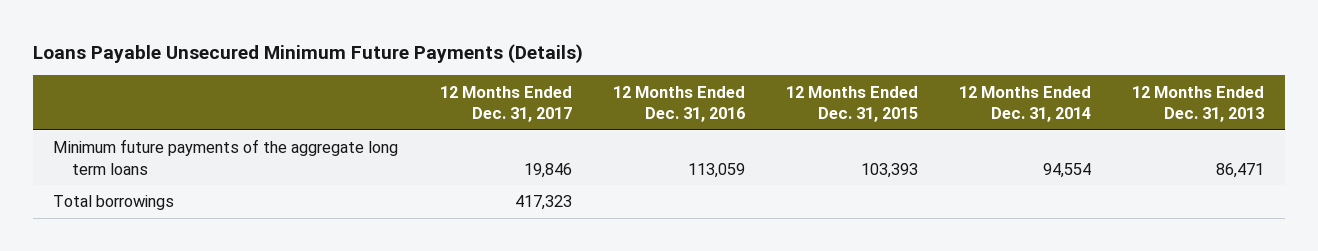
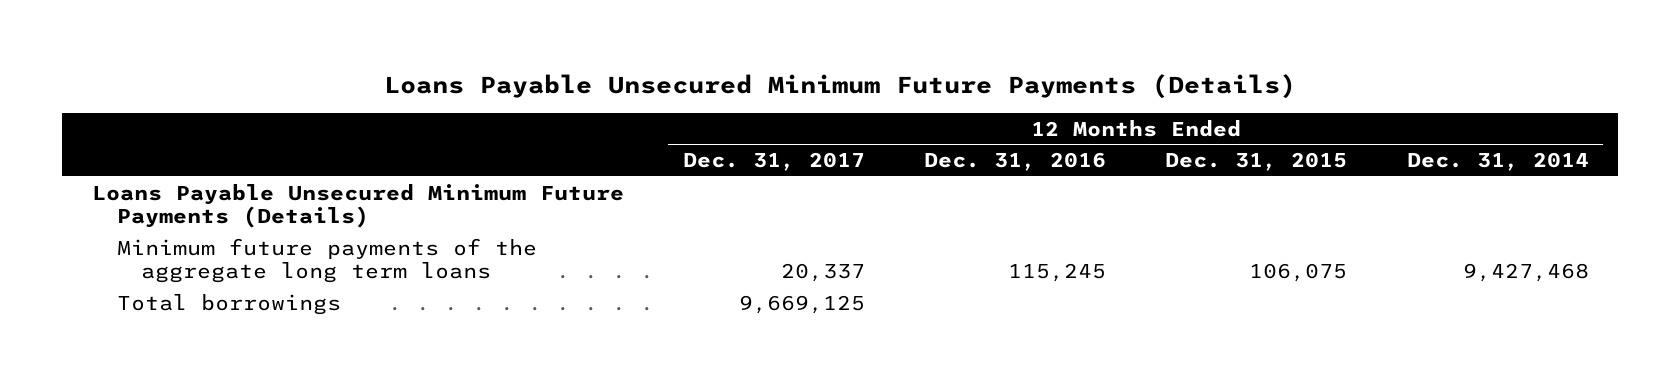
[1132,85,1265,123] 12 Months Ended Dec. 31, 2013 -> none
none -> [91,183,624,228] Loans Payable Unsecured Minimum Future Payments (Details)
[523,162,572,178] 19,846 -> [781,262,866,282] 20,337
[687,162,745,178] 113,059 -> [1008,262,1107,282] 115,245
[860,162,918,178] 103,393 -> [1249,262,1348,282] 106,075
[1042,162,1091,178] 94,554 -> [1462,262,1589,282] 9,427,468
[514,195,572,211] 417,323 -> [739,294,866,314] 9,669,125

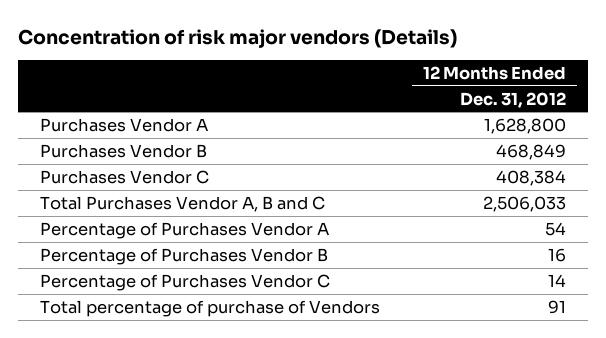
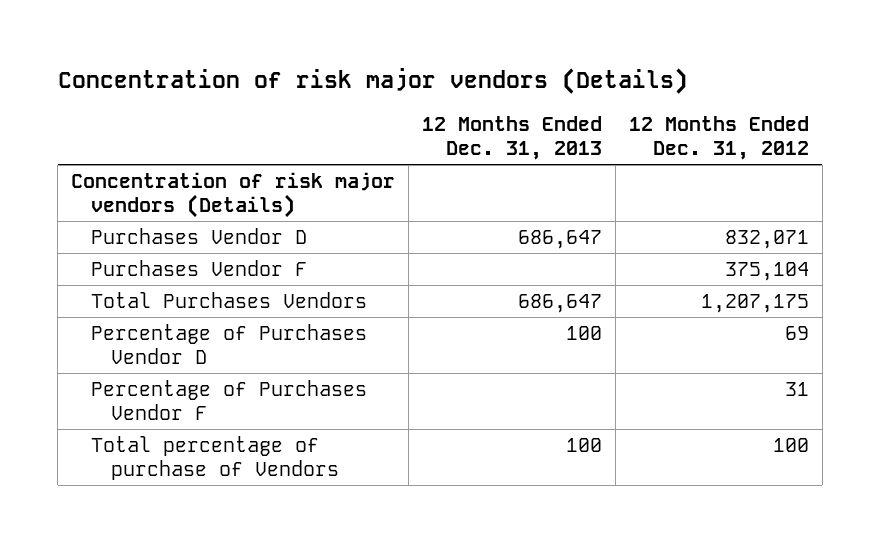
none -> [422,115,603,161] 12 Months Ended Dec. 31, 2013
[39,169,209,184] Purchases Vendor C -> none
[39,273,330,291] Percentage of Purchases Vendor C -> none
none -> [71,171,396,219] Concentration of risk major vendors (Details)
[39,117,208,132] Purchases Vendor A -> [90,227,307,244] Purchases Vendor D
[484,117,567,134] 1,628,800 -> [724,229,809,249] 832,071
[39,143,207,158] Purchases Vendor B -> [90,259,307,276] Purchases Vendor F
[496,143,567,160] 468,849 -> [724,261,809,281] 375,104
[39,195,325,212] Total Purchases Vendor A, B and C -> [90,291,367,308] Total Purchases Vendors
[483,195,567,212] 2,506,033 -> [700,293,809,313] 1,207,175
[39,221,329,239] Percentage of Purchases Vendor A -> [90,323,367,365] Percentage of Purchases Vendor D
[545,221,567,236] 54 -> [784,325,809,340] 69
[39,247,328,265] Percentage of Purchases Vendor B -> [90,379,367,421] Percentage of Purchases Vendor F
[548,247,567,262] 16 -> [784,381,809,396] 31
[548,299,567,314] 91 -> [772,437,809,452] 100

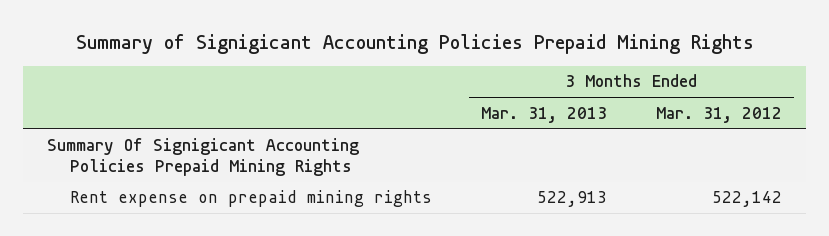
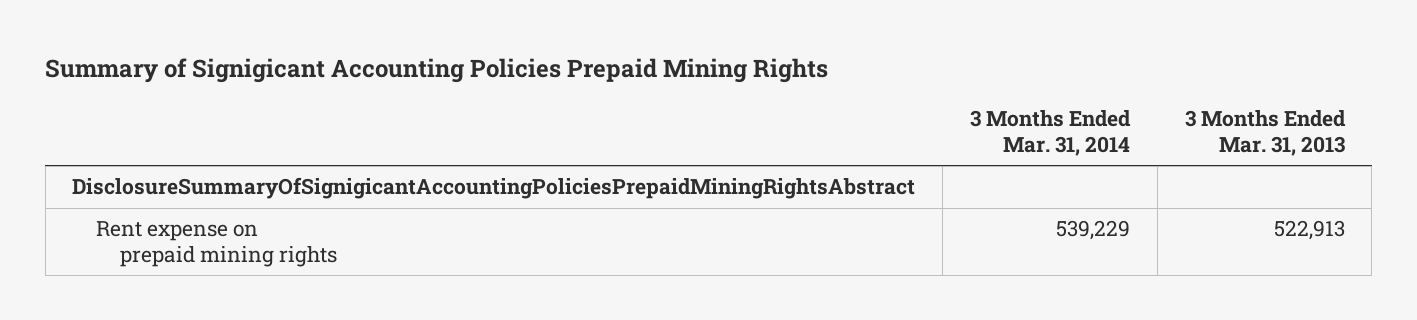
[655,106,782,123] Mar. 31, 2012 -> none
none -> [969,110,1131,156] 3 Months Ended Mar. 31, 2014
[47,138,360,176] Summary Of Signigicant Accounting Policies Prepaid Mining Rights -> [72,177,916,200] DisclosureSummaryOfSignigicantAccountingPoliciesPrepaidMiningRightsAbstract

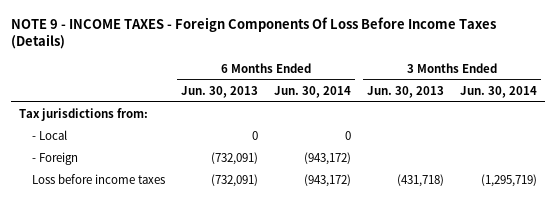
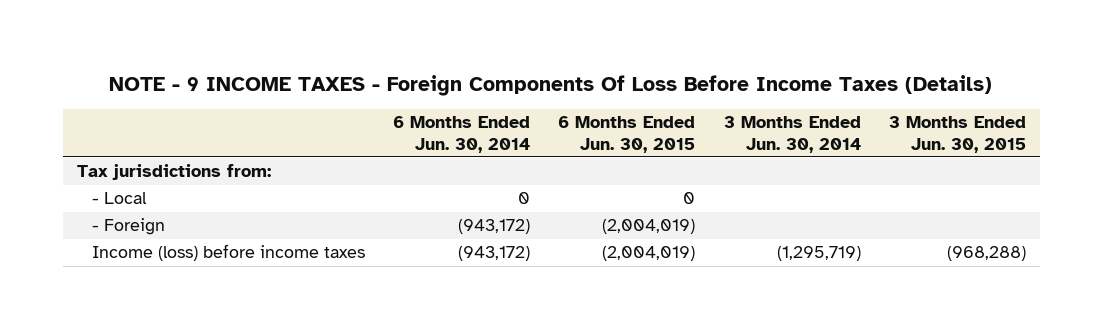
[10,16,496,50] NOTE 9 - INCOME TAXES - Foreign Components Of Loss Before Income Taxes (Details) -> [109,74,993,96] NOTE - 9 INCOME TAXES - Foreign Components Of Loss Before Income Taxes (Details)
[180,86,258,99] Jun. 30, 2013 -> none
[366,86,444,99] Jun. 30, 2013 -> none
none -> [558,116,696,153] 6 Months Ended Jun. 30, 2015
none -> [888,116,1026,153] 3 Months Ended Jun. 30, 2015
[31,174,165,185] Loss before income taxes -> [92,244,366,262] Income (loss) before income taxes

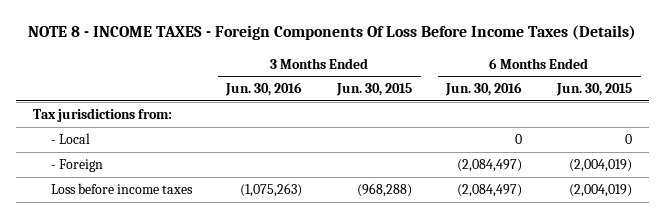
[109,74,993,96] NOTE - 9 INCOME TAXES - Foreign Components Of Loss Before Income Taxes (Details) -> [28,25,637,41] NOTE 8 - INCOME TAXES - Foreign Components Of Loss Before Income Taxes (Details)
[393,116,531,153] 6 Months Ended Jun. 30, 2014 -> none
[723,116,861,153] 3 Months Ended Jun. 30, 2014 -> none
none -> [225,82,303,97] Jun. 30, 2016
none -> [445,82,523,97] Jun. 30, 2016
[92,244,366,262] Income (loss) before income taxes -> [50,183,193,195] Loss before income taxes

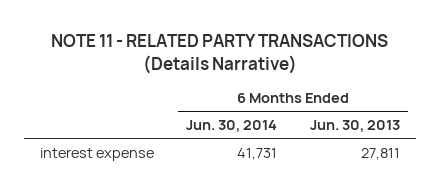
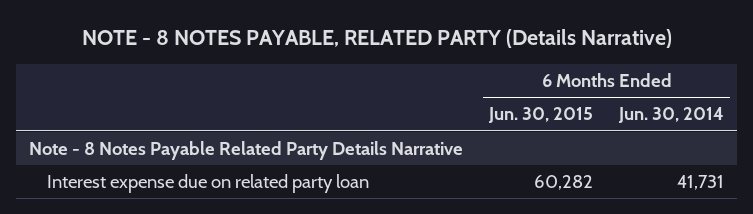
[50,33,388,74] NOTE 11 - RELATED PARTY TRANSACTIONS (Details Narrative) -> [81,29,672,49] NOTE - 8 NOTES PAYABLE, RELATED PARTY (Details Narrative)
[309,120,400,133] Jun. 30, 2013 -> none
none -> [488,107,594,124] Jun. 30, 2015
none -> [29,141,464,161] Note - 8 Notes Payable Related Party Details Narrative
[40,147,155,161] interest expense -> [47,174,370,194] Interest expense due on related party loan

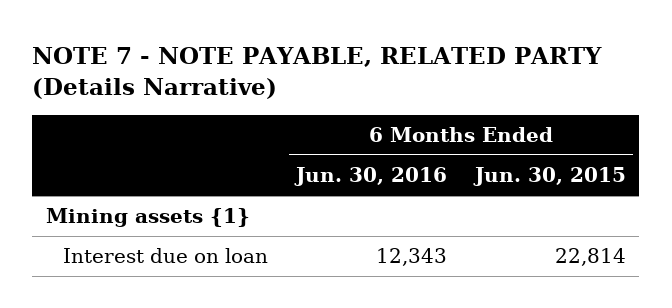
[81,29,672,49] NOTE - 8 NOTES PAYABLE, RELATED PARTY (Details Narrative) -> [32,46,603,99] NOTE 7 - NOTE PAYABLE, RELATED PARTY (Details Narrative)
[618,107,725,124] Jun. 30, 2014 -> none
none -> [294,167,448,187] Jun. 30, 2016
[29,141,464,161] Note - 8 Notes Payable Related Party Details Narrative -> [46,208,251,228] Mining assets {1}
[47,174,370,194] Interest expense due on related party loan -> [63,248,269,264] Interest due on loan
[534,175,594,191] 60,282 -> [554,248,626,267] 22,814

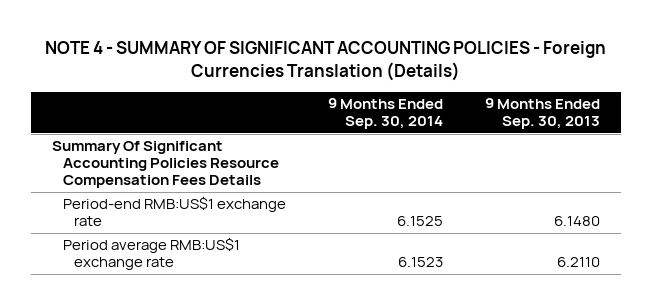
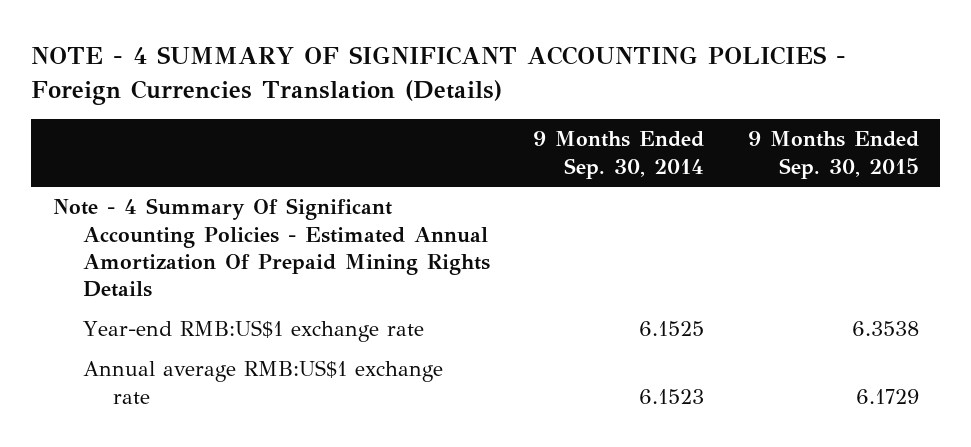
[44,40,606,81] NOTE 4 - SUMMARY OF SIGNIFICANT ACCOUNTING POLICIES - Foreign Currencies Translation (Details) -> [31,46,847,105] NOTE - 4 SUMMARY OF SIGNIFICANT ACCOUNTING POLICIES - Foreign Currencies Translation (Details)
[484,98,600,130] 9 Months Ended Sep. 30, 2013 -> none
none -> [747,131,919,179] 9 Months Ended Sep. 30, 2015
[51,141,280,189] Summary Of Significant Accounting Policies Resource Compensation Fees Details -> [52,198,491,298] Note - 4 Summary Of Significant Accounting Policies - Estimated Annual Amortization Of Prepaid Mining Rights Details
[63,196,287,227] Period-end RMB:US$1 exchange rate -> [83,320,425,343] Year-end RMB:US$1 exchange rate
[63,237,241,271] Period average RMB:US$1 exchange rate -> [83,360,444,404] Annual average RMB:US$1 exchange rate

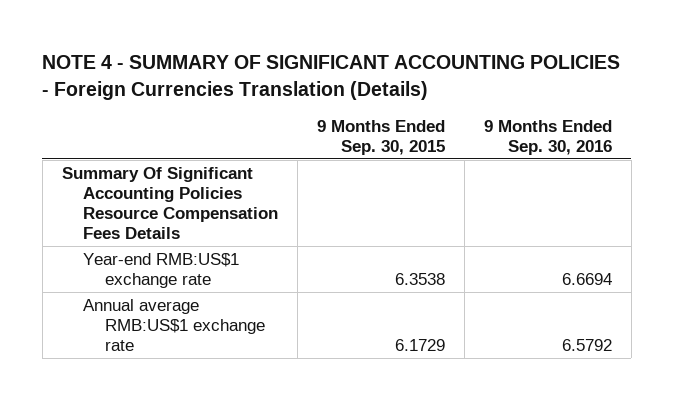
[31,46,847,105] NOTE - 4 SUMMARY OF SIGNIFICANT ACCOUNTING POLICIES - Foreign Currencies Translation (Details) -> [42,54,621,100] NOTE 4 - SUMMARY OF SIGNIFICANT ACCOUNTING POLICIES - Foreign Currencies Translation (Details)
[533,131,705,179] 9 Months Ended Sep. 30, 2014 -> none
none -> [483,119,612,155] 9 Months Ended Sep. 30, 2016
[52,198,491,298] Note - 4 Summary Of Significant Accounting Policies - Estimated Annual Amortization Of Prepaid Mining Rights Details -> [61,166,279,239] Summary Of Significant Accounting Policies Resource Compensation Fees Details

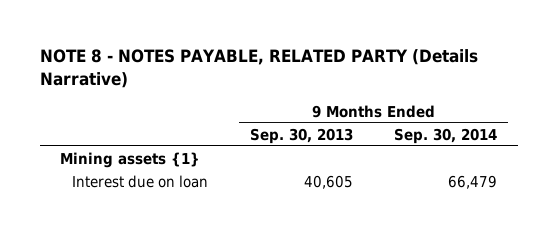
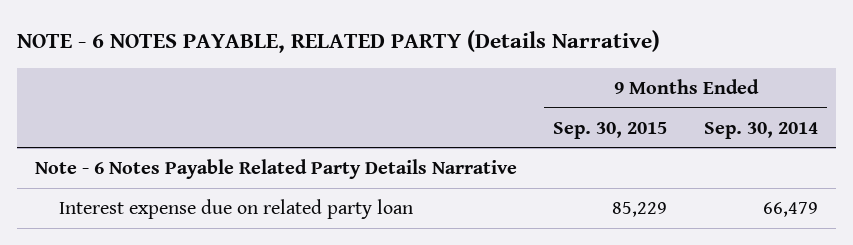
[39,49,478,89] NOTE 8 - NOTES PAYABLE, RELATED PARTY (Details Narrative) -> [16,29,660,53] NOTE - 6 NOTES PAYABLE, RELATED PARTY (Details Narrative)
[249,127,353,144] Sep. 30, 2013 -> none
none -> [553,121,668,139] Sep. 30, 2015
[60,151,201,168] Mining assets {1} -> [34,159,517,180] Note - 6 Notes Payable Related Party Details Narrative
[72,174,209,188] Interest due on loan -> [58,199,413,220] Interest expense due on related party loan

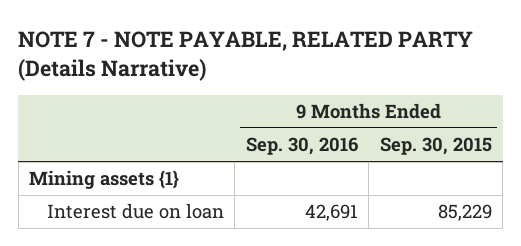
[16,29,660,53] NOTE - 6 NOTES PAYABLE, RELATED PARTY (Details Narrative) -> [18,31,474,82] NOTE 7 - NOTE PAYABLE, RELATED PARTY (Details Narrative)
[703,121,818,139] Sep. 30, 2014 -> none
none -> [245,137,358,156] Sep. 30, 2016
[34,159,517,180] Note - 6 Notes Payable Related Party Details Narrative -> [29,170,180,190] Mining assets {1}
[58,199,413,220] Interest expense due on related party loan -> [46,203,224,220] Interest due on loan

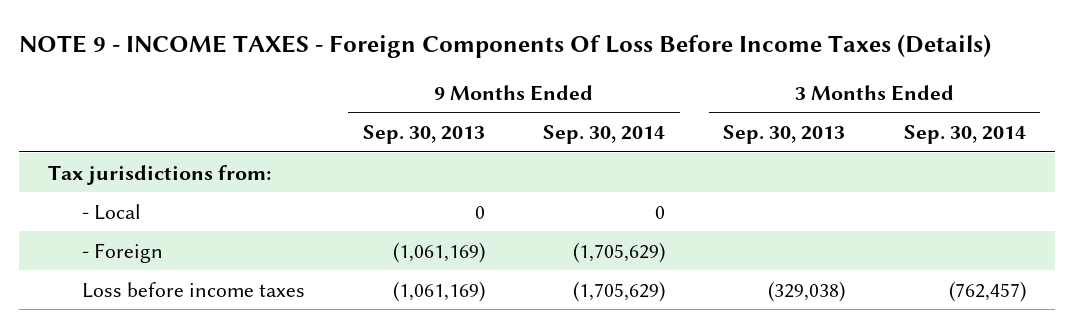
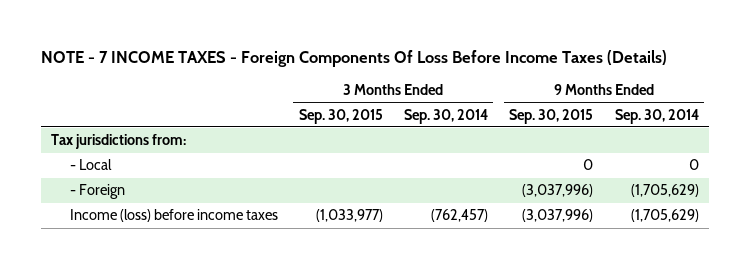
[18,33,991,58] NOTE 9 - INCOME TAXES - Foreign Components Of Loss Before Income Taxes (Details) -> [40,50,667,68] NOTE - 7 INCOME TAXES - Foreign Components Of Loss Before Income Taxes (Details)
[362,125,485,145] Sep. 30, 2013 -> none
[723,125,846,145] Sep. 30, 2013 -> none
none -> [298,108,383,124] Sep. 30, 2015
none -> [509,108,594,124] Sep. 30, 2015
[81,281,305,298] Loss before income taxes -> [69,209,278,223] Income (loss) before income taxes

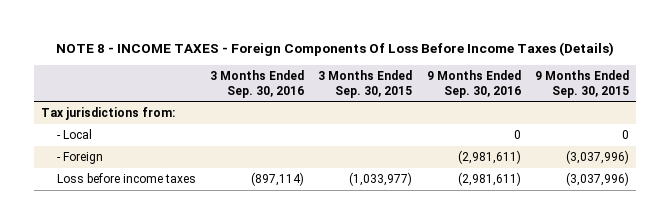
[40,50,667,68] NOTE - 7 INCOME TAXES - Foreign Components Of Loss Before Income Taxes (Details) -> [56,41,615,56] NOTE 8 - INCOME TAXES - Foreign Components Of Loss Before Income Taxes (Details)
[404,108,489,124] Sep. 30, 2014 -> none
[614,108,699,124] Sep. 30, 2014 -> none
none -> [210,69,305,98] 3 Months Ended Sep. 30, 2016
none -> [426,69,521,98] 9 Months Ended Sep. 30, 2016
[69,209,278,223] Income (loss) before income taxes -> [56,173,196,184] Loss before income taxes

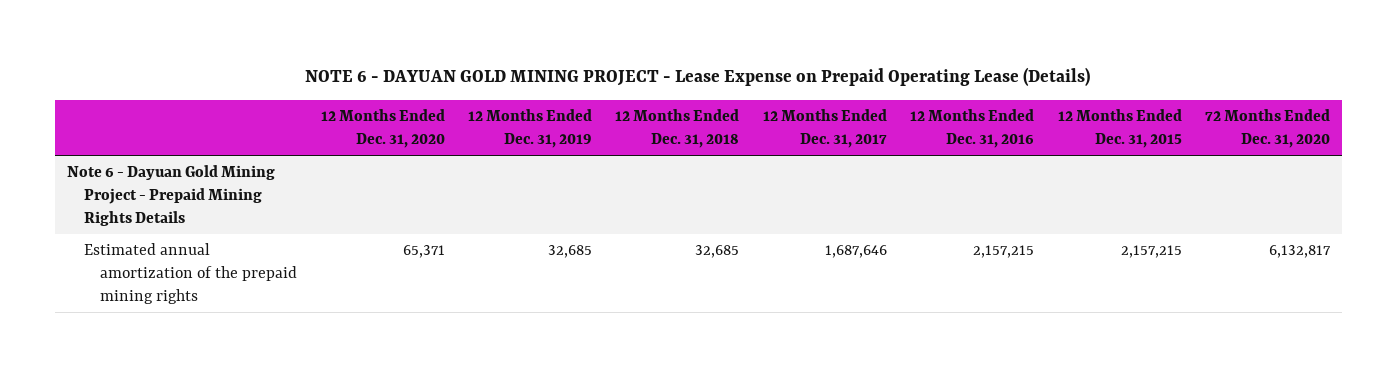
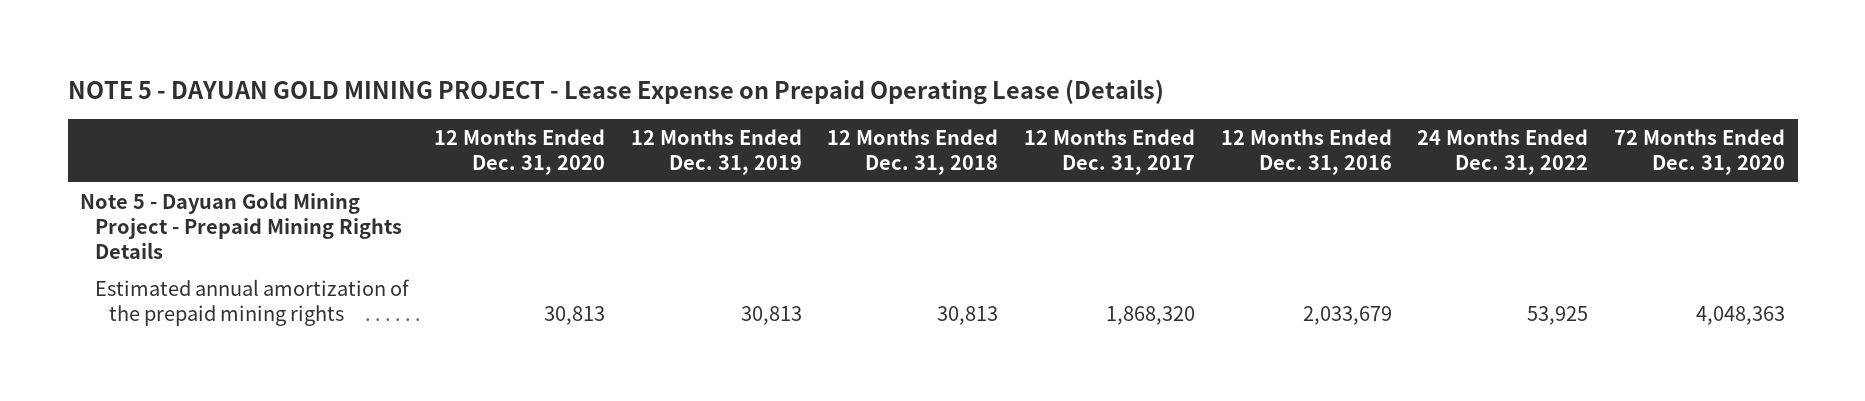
[305,67,1091,87] NOTE 6 - DAYUAN GOLD MINING PROJECT - Lease Expense on Prepaid Operating Lease (Details) -> [67,78,1164,105] NOTE 5 - DAYUAN GOLD MINING PROJECT - Lease Expense on Prepaid Operating Lease (Details)
[1057,109,1182,148] 12 Months Ended Dec. 31, 2015 -> none
none -> [1417,129,1589,176] 24 Months Ended Dec. 31, 2022
[66,165,275,226] Note 6 - Dayuan Gold Mining Project - Prepaid Mining Rights Details -> [80,192,402,259] Note 5 - Dayuan Gold Mining Project - Prepaid Mining Rights Details
[402,245,445,259] 65,371 -> [544,306,606,326] 30,813
[548,245,593,259] 32,685 -> [740,306,802,326] 30,813
[695,245,740,259] 32,685 -> [937,306,999,326] 30,813
[824,245,887,259] 1,687,646 -> [1106,306,1196,326] 1,868,320
[973,245,1035,259] 2,157,215 -> [1302,306,1392,326] 2,033,679
[1268,245,1331,259] 6,132,817 -> [1696,306,1786,326] 4,048,363

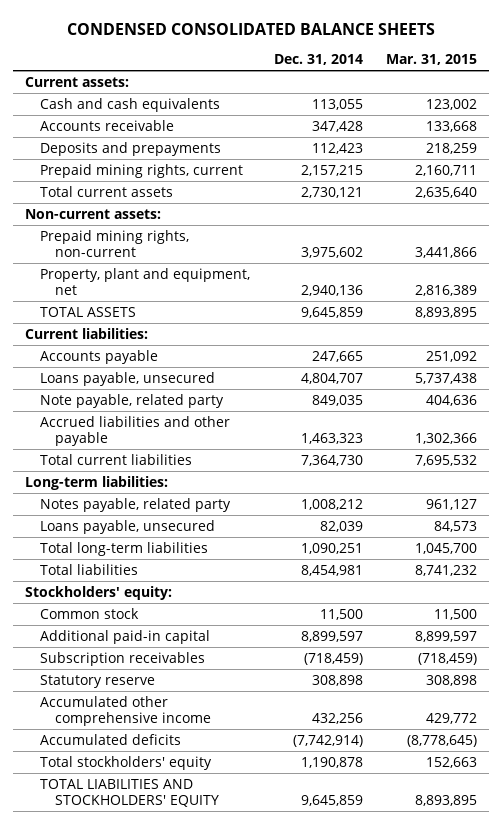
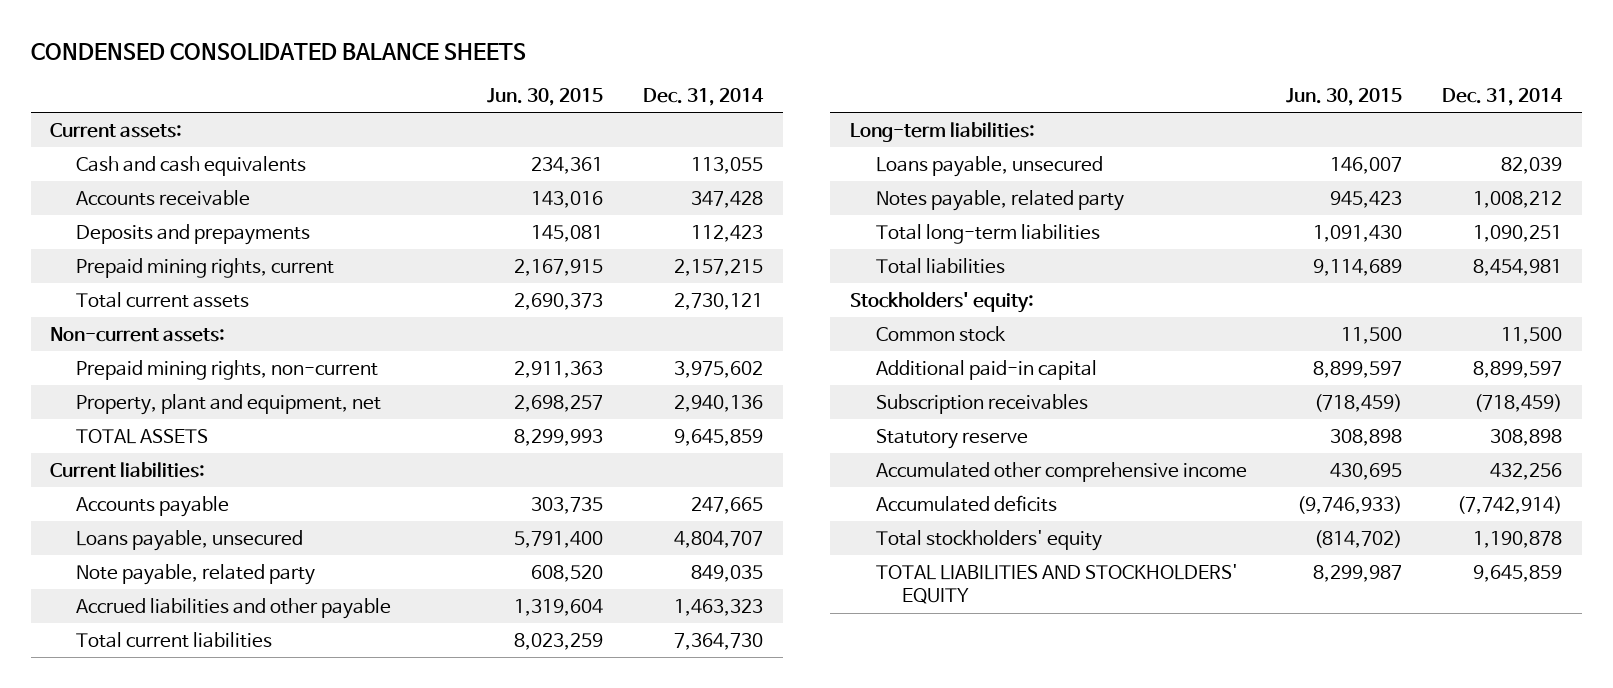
[386,54,478,66] Mar. 31, 2015 -> none
none -> [487,87,604,106] Jun. 30, 2015
[40,497,232,512] Notes payable, related party -> [875,189,1124,211] Notes payable, related party

